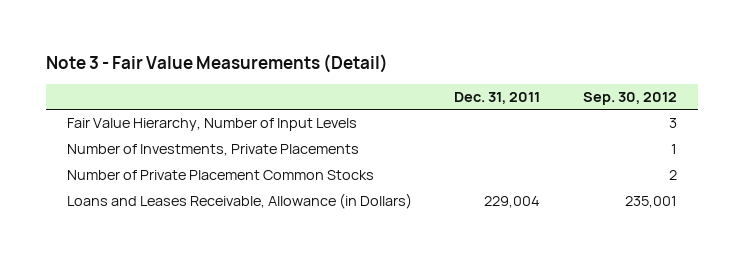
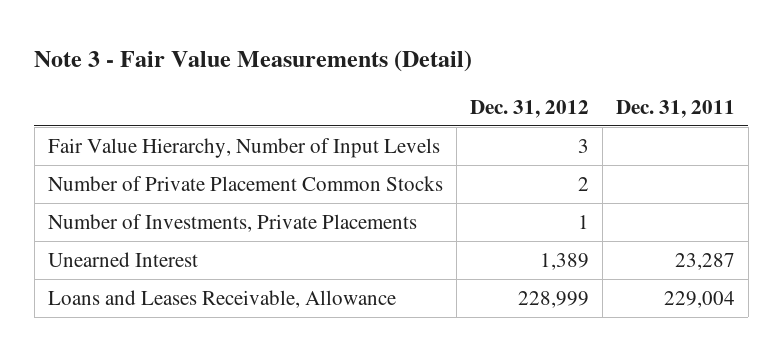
[582,91,677,105] Sep. 30, 2012 -> none
none -> [469,99,589,118] Dec. 31, 2012
[67,144,360,157] Number of Investments, Private Placements -> [47,214,417,233] Number of Investments, Private Placements
none -> [47,252,198,268] Unearned Interest
[67,193,413,210] Loans and Leases Receivable, Allowance (in Dollars) -> [47,290,396,309] Loans and Leases Receivable, Allowance

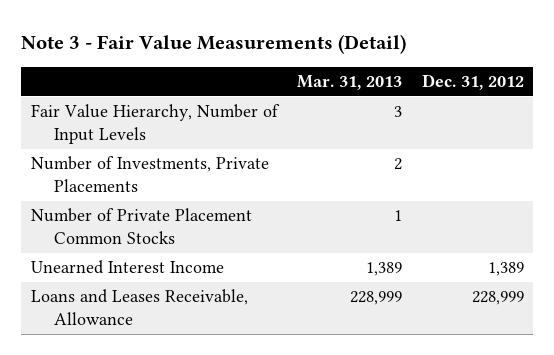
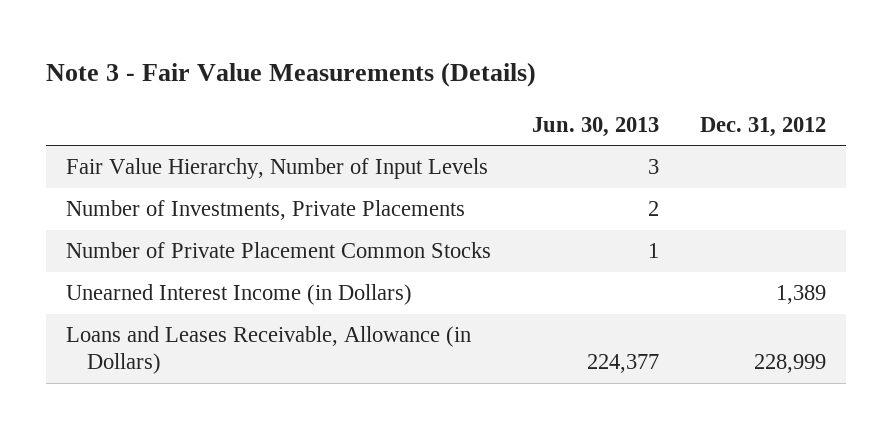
[21,33,407,54] Note 3 - Fair Value Measurements (Detail) -> [45,61,536,87] Note 3 - Fair Value Measurements (Details)
[297,75,403,91] Mar. 31, 2013 -> none
none -> [532,116,660,137] Jun. 30, 2013
[30,260,224,275] Unearned Interest Income -> [66,284,413,306] Unearned Interest Income (in Dollars)
[30,289,248,326] Loans and Leases Receivable, Allowance -> [66,326,472,375] Loans and Leases Receivable, Allowance (in Dollars)

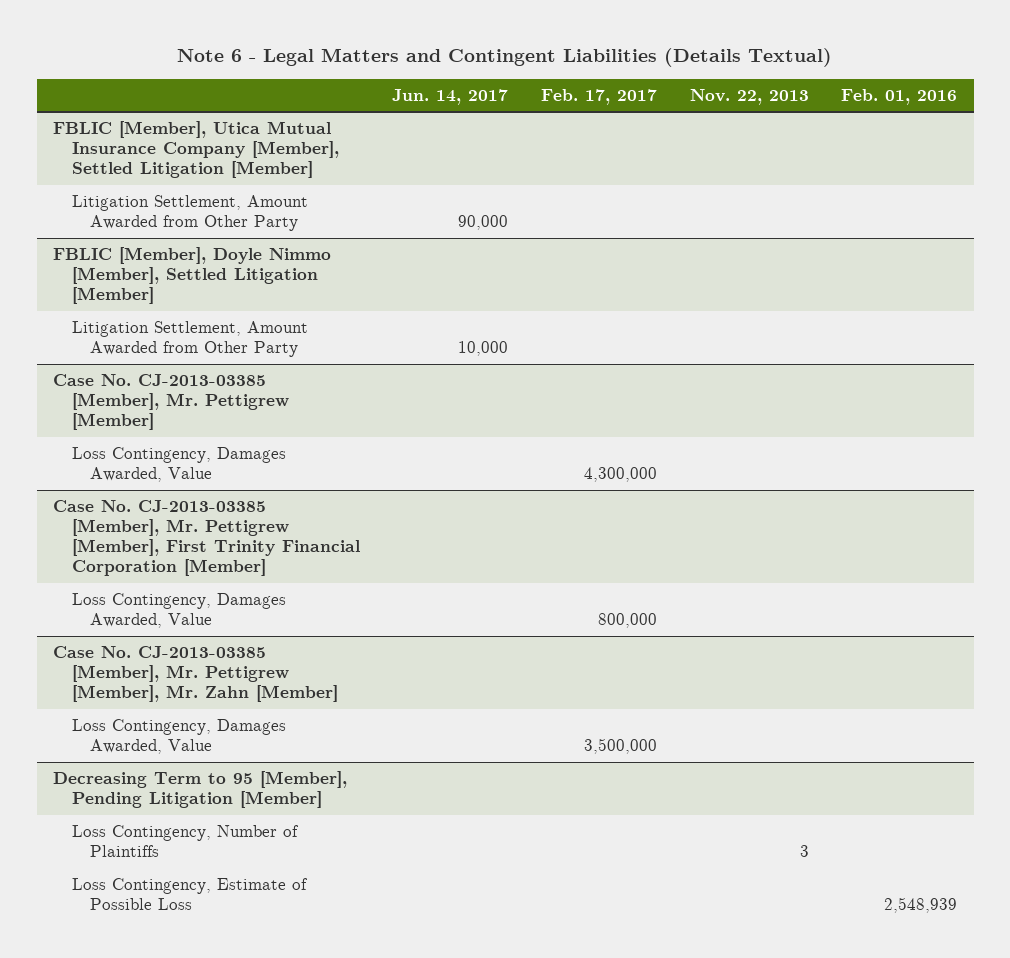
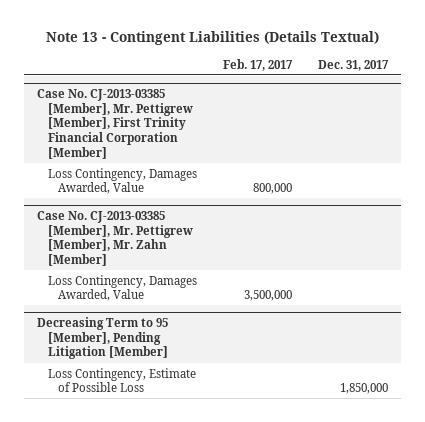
[177,48,833,68] Note 6 - Legal Matters and Contingent Liabilities (Details Textual) -> [45,31,379,46] Note 13 - Contingent Liabilities (Details Textual)
[392,88,509,105] Jun. 14, 2017 -> none
[689,88,809,105] Nov. 22, 2013 -> none
[841,88,958,105] Feb. 01, 2016 -> none
none -> [317,59,389,71] Dec. 31, 2017
[52,120,339,179] FBLIC [Member], Utica Mutual Insurance Company [Member], Settled Litigation [Member] -> none
[71,194,308,232] Litigation Settlement, Amount Awarded from Other Party -> none
[52,246,331,305] FBLIC [Member], Doyle Nimmo [Member], Settled Litigation [Member] -> none
[71,320,308,358] Litigation Settlement, Amount Awarded from Other Party -> none
[52,373,289,431] Case No. CJ-2013-03385 [Member], Mr. Pettigrew [Member] -> none
[71,446,286,483] Loss Contingency, Damages Awarded, Value -> none
[71,824,299,858] Loss Contingency, Number of Plaintiffs -> none

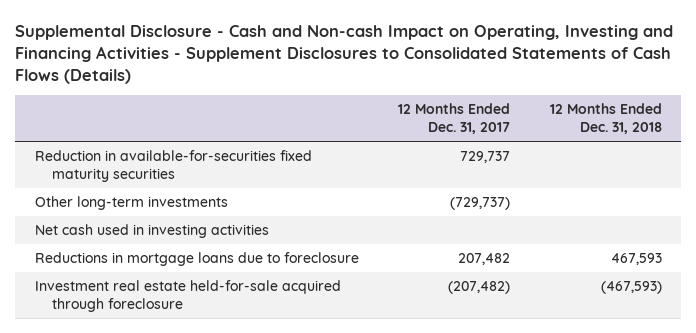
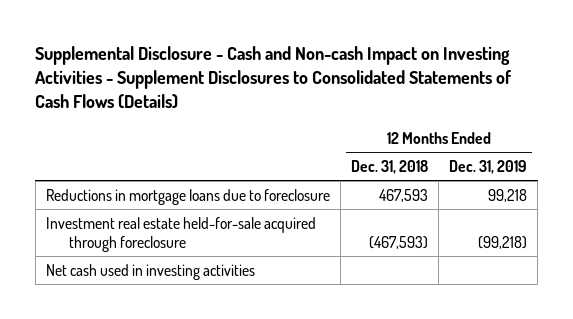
[15,25,674,85] Supplemental Disclosure - Cash and Non-cash Impact on Operating, Investing and Financing Activities - Supplement Disclosures to Consolidated Statements of Cash Flows (Details) -> [35,45,513,110] Supplemental Disclosure - Cash and Non-cash Impact on Investing Activities - Supplement Disclosures to Consolidated Statements of Cash Flows (Details)
[398,103,511,135] 12 Months Ended Dec. 31, 2017 -> none
none -> [449,159,528,174] Dec. 31, 2019
[34,150,312,182] Reduction in available-for-securities fixed maturity securities -> none
[34,196,228,211] Other long-term investments -> none
[34,224,269,239] Net cash used in investing activities -> [45,263,255,280] Net cash used in investing activities

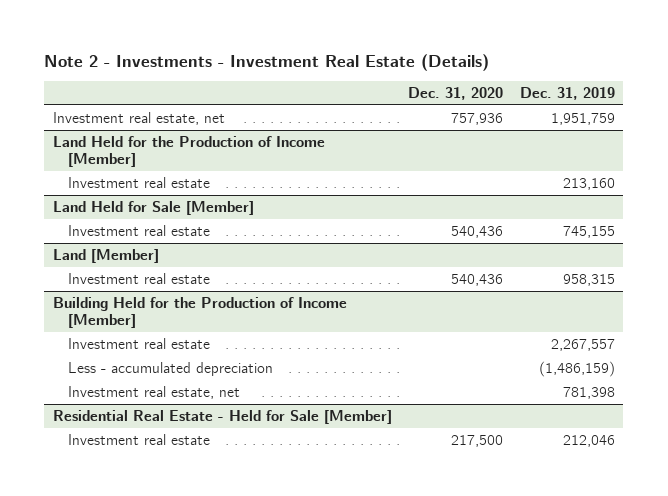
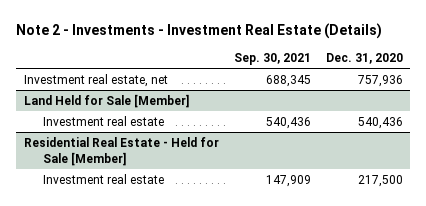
[519,86,615,100] Dec. 31, 2019 -> none
none -> [233,52,311,65] Sep. 30, 2021
[52,135,325,167] Land Held for the Production of Income [Member] -> none
[68,176,211,188] Investment real estate -> none
[52,248,159,263] Land [Member] -> none
[68,272,211,284] Investment real estate -> none
[52,296,347,328] Building Held for the Production of Income [Member] -> none
[68,337,211,349] Investment real estate -> none
[68,361,274,376] Less - accumulated depreciation -> none
[68,385,241,399] Investment real estate, net -> none

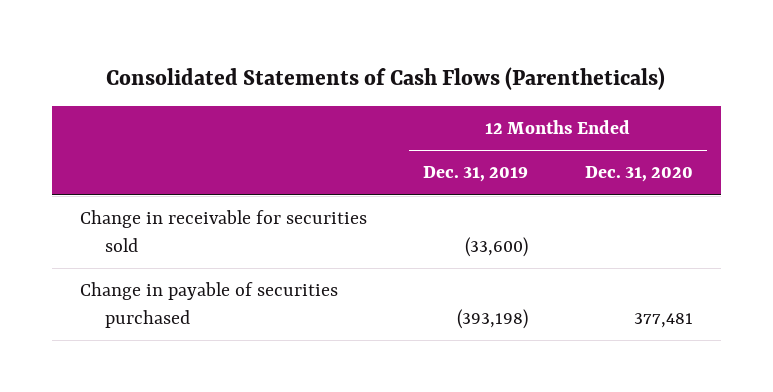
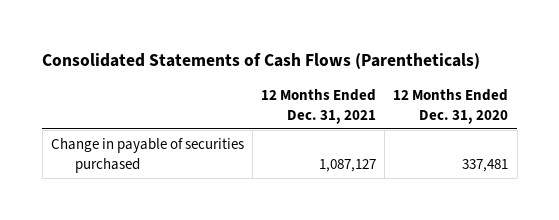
[423,166,529,183] Dec. 31, 2019 -> none
none -> [261,89,377,124] 12 Months Ended Dec. 31, 2021
[80,210,368,252] Change in receivable for securities sold -> none
[633,312,693,328] 377,481 -> [462,158,509,172] 337,481

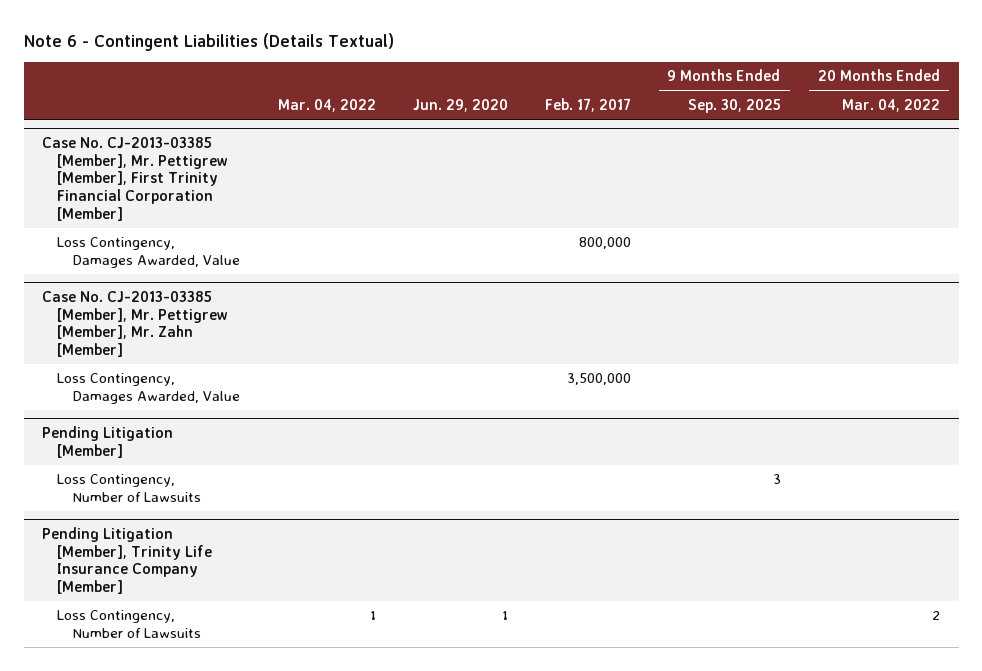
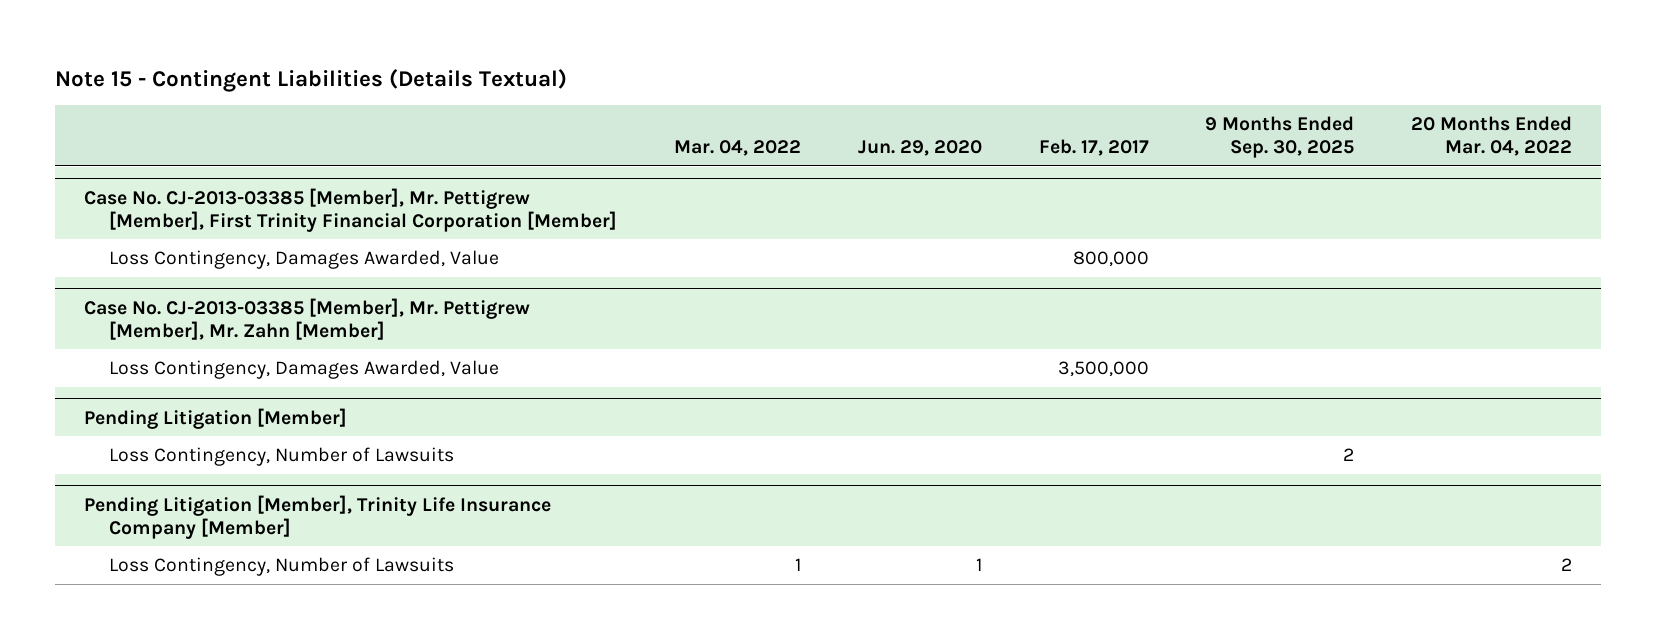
[23,33,394,52] Note 6 - Contingent Liabilities (Details Textual) -> [55,68,568,92] Note 15 - Contingent Liabilities (Details Textual)
[772,474,781,485] 3 -> [1343,447,1355,461] 2

